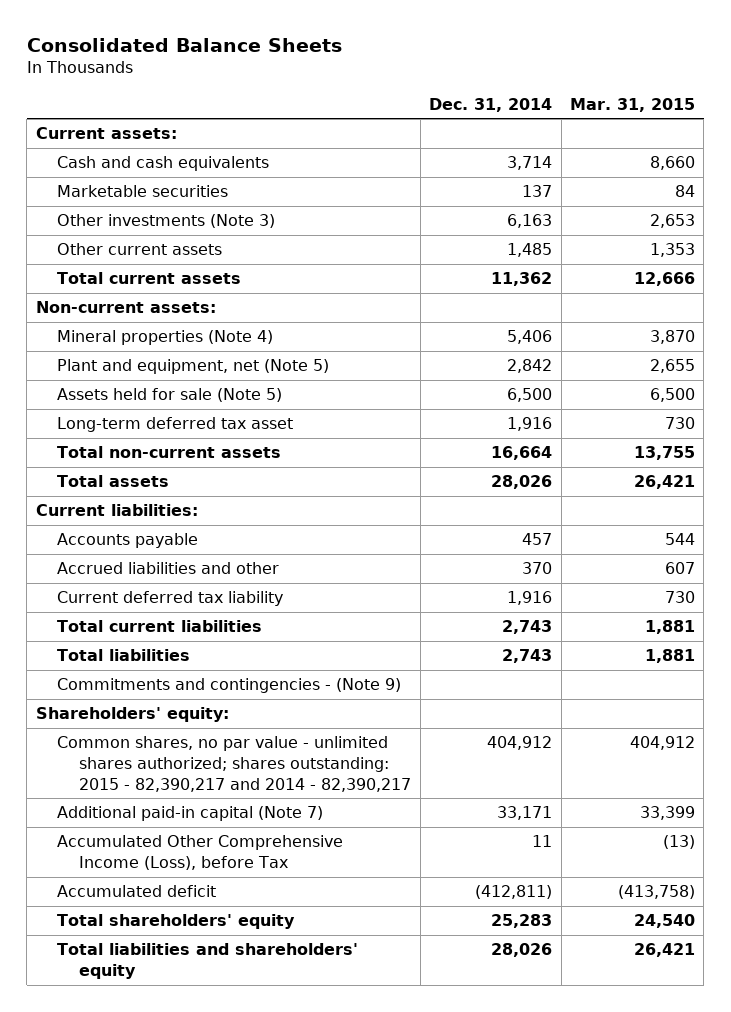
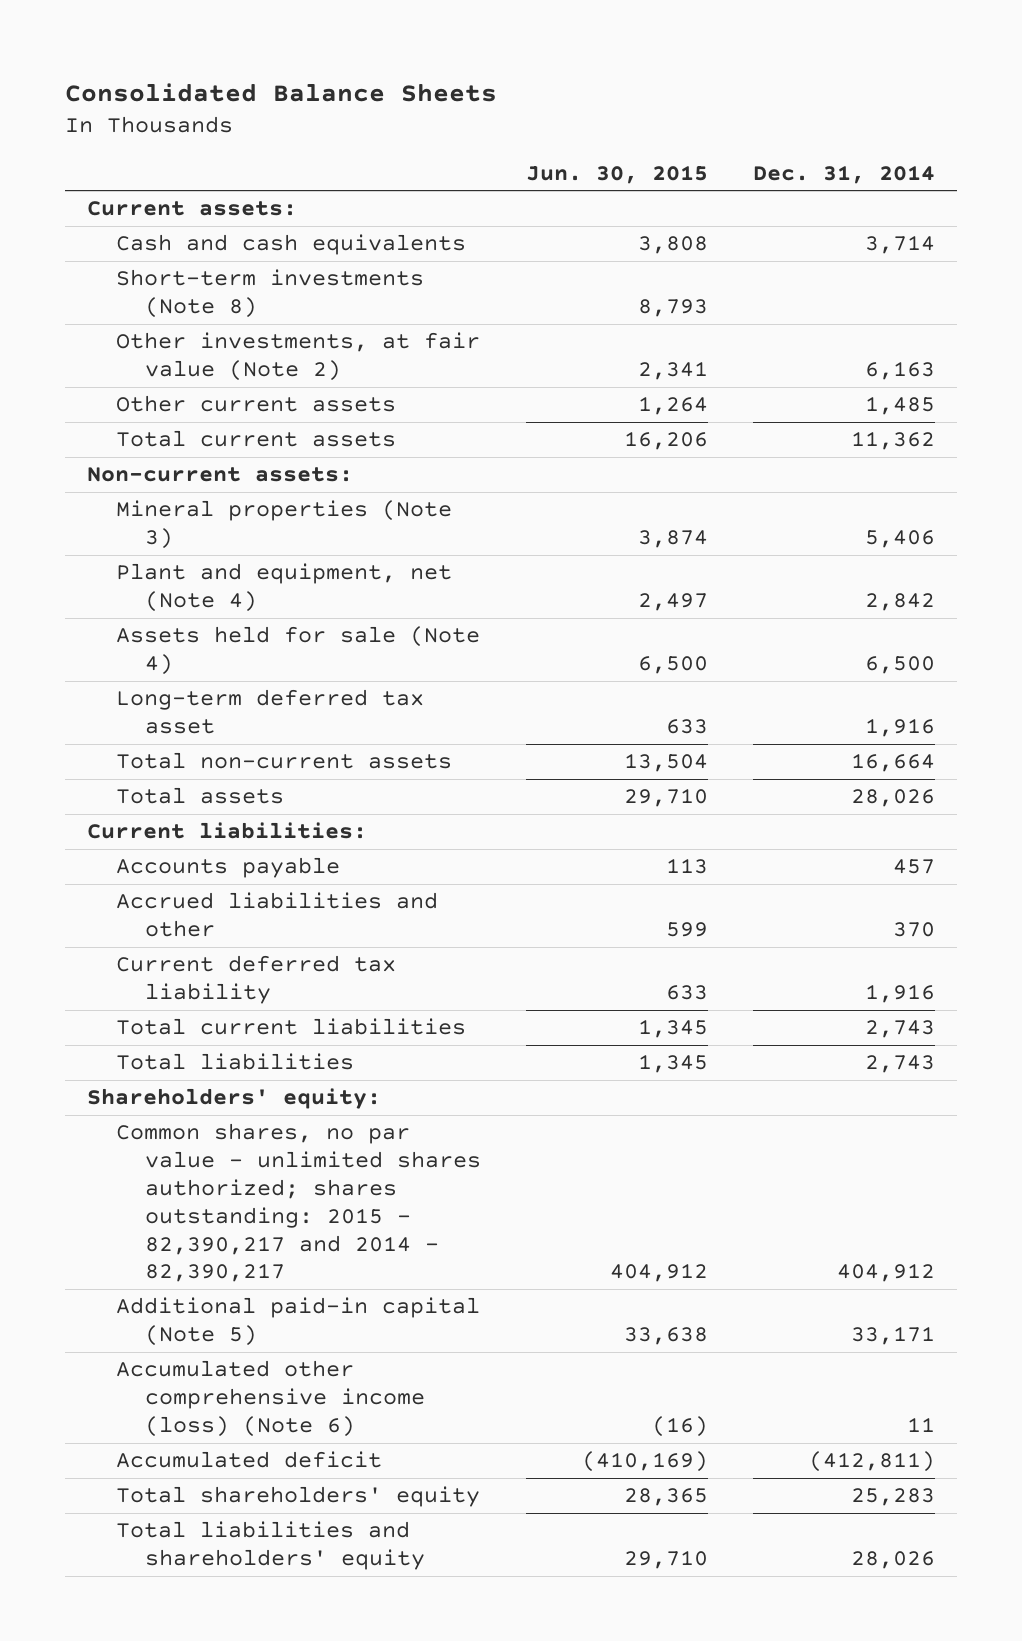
[570,97,696,112] Mar. 31, 2015 -> none
none -> [525,164,708,184] Jun. 30, 2015
[57,185,229,198] Marketable securities -> none
none -> [116,269,425,319] Short-term investments (Note 8)
[57,214,276,229] Other investments (Note 3) -> [116,332,481,382] Other investments, at fair value (Note 2)
[57,330,274,346] Mineral properties (Note 4) -> [116,500,453,550] Mineral properties (Note 3)
[57,359,330,375] Plant and equipment, net (Note 5) -> [116,563,453,613] Plant and equipment, net (Note 4)
[57,388,283,403] Assets held for sale (Note 5) -> [116,626,481,676] Assets held for sale (Note 4)
[57,678,402,694] Commitments and contingencies - (Note 9) -> none
[57,806,324,822] Additional paid-in capital (Note 7) -> [116,1297,481,1347] Additional paid-in capital (Note 5)
[57,835,344,870] Accumulated Other Comprehensive Income (Loss), before Tax -> [116,1360,425,1437] Accumulated other comprehensive income (loss) (Note 6)

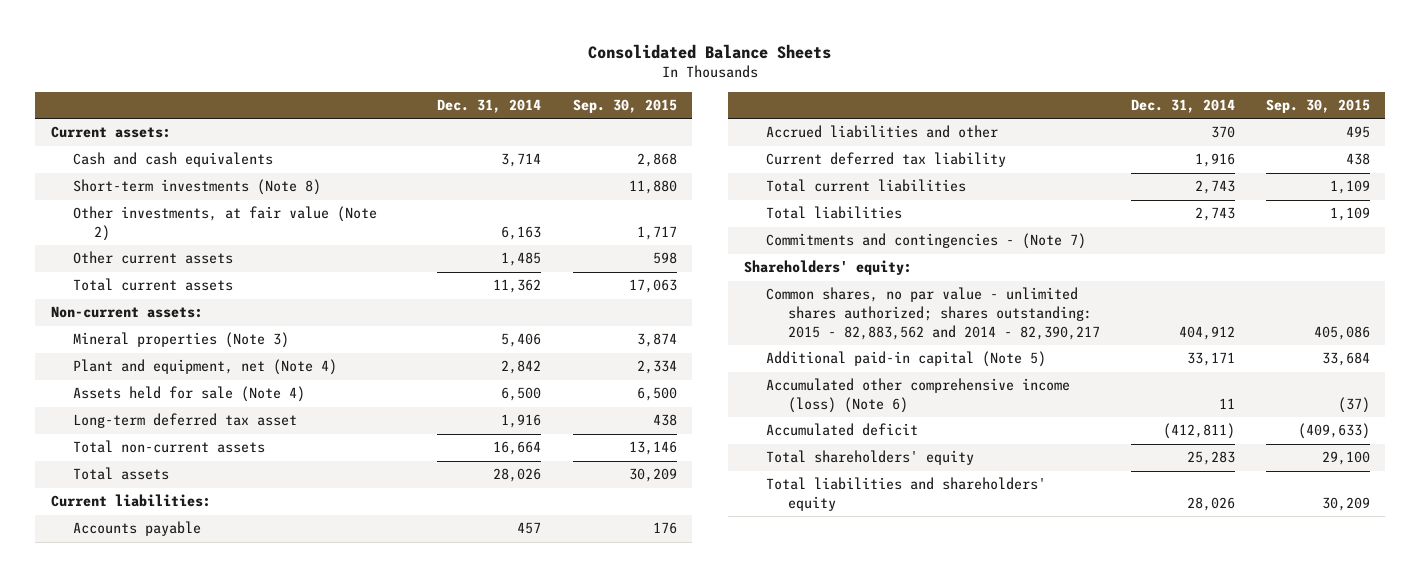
[525,164,708,184] Jun. 30, 2015 -> none
none -> [572,99,677,114] Sep. 30, 2015
none -> [765,233,1086,250] Commitments and contingencies - (Note 7)
[116,1123,481,1283] Common shares, no par value - unlimited shares authorized; shares outstanding: 2015 - 82,390,217 and 2014 - 82,390,217 -> [765,287,1100,340] Common shares, no par value - unlimited shares authorized; shares outstanding: 2015 - 82,883,562 and 2014 - 82,390,217

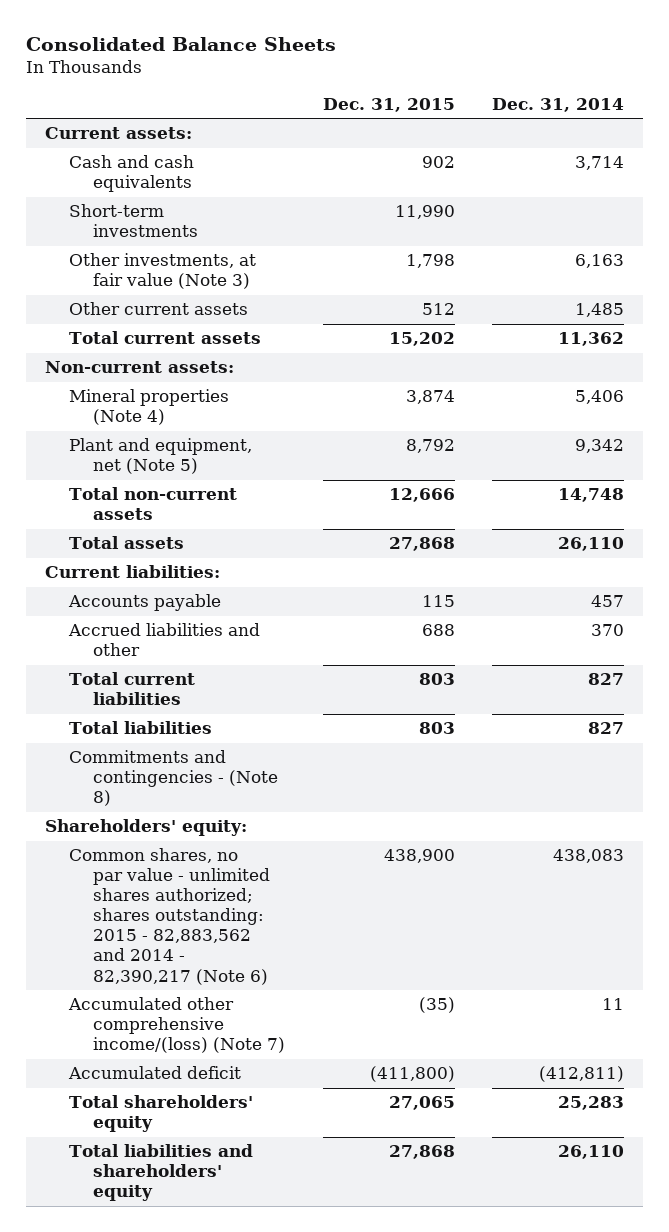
[572,99,677,114] Sep. 30, 2015 -> none
none -> [322,97,455,112] Dec. 31, 2015
[72,179,321,196] Short-term investments (Note 8) -> [68,204,198,238] Short-term investments
[72,206,377,242] Other investments, at fair value (Note 2) -> [68,253,256,290] Other investments, at fair value (Note 3)
[72,386,305,403] Assets held for sale (Note 4) -> none
[72,413,297,429] Long-term deferred tax asset -> none
[72,332,289,349] Mineral properties (Note 3) -> [68,389,229,426] Mineral properties (Note 4)
[72,359,337,376] Plant and equipment, net (Note 4) -> [68,438,252,475] Plant and equipment, net (Note 5)
[501,360,542,375] 2,842 -> [575,439,625,454] 9,342
[493,441,542,456] 16,664 -> [558,488,625,503] 14,748
[493,468,542,483] 28,026 -> [558,537,625,552] 26,110
[765,152,1006,168] Current deferred tax liability -> none
[1194,180,1235,195] 2,743 -> [588,673,625,686] 827
[1194,207,1235,222] 2,743 -> [588,722,625,735] 827
[765,233,1086,250] Commitments and contingencies - (Note 7) -> [68,750,278,807] Commitments and contingencies - (Note 8)
[765,351,1046,368] Additional paid-in capital (Note 5) -> none
[765,287,1100,340] Common shares, no par value - unlimited shares authorized; shares outstanding: 2015 - 82,883,562 and 2014 - 82,390,217 -> [68,848,270,985] Common shares, no par value - unlimited shares authorized; shares outstanding: 2015 - 82,883,562 and 2014 - 82,390,217 (Note 6)
[1178,325,1235,340] 404,912 -> [553,849,625,864] 438,083
[765,378,1070,414] Accumulated other comprehensive income (loss) (Note 6) -> [67,997,285,1054] Accumulated other comprehensive income/(loss) (Note 7)
[1186,497,1235,512] 28,026 -> [558,1145,625,1160] 26,110

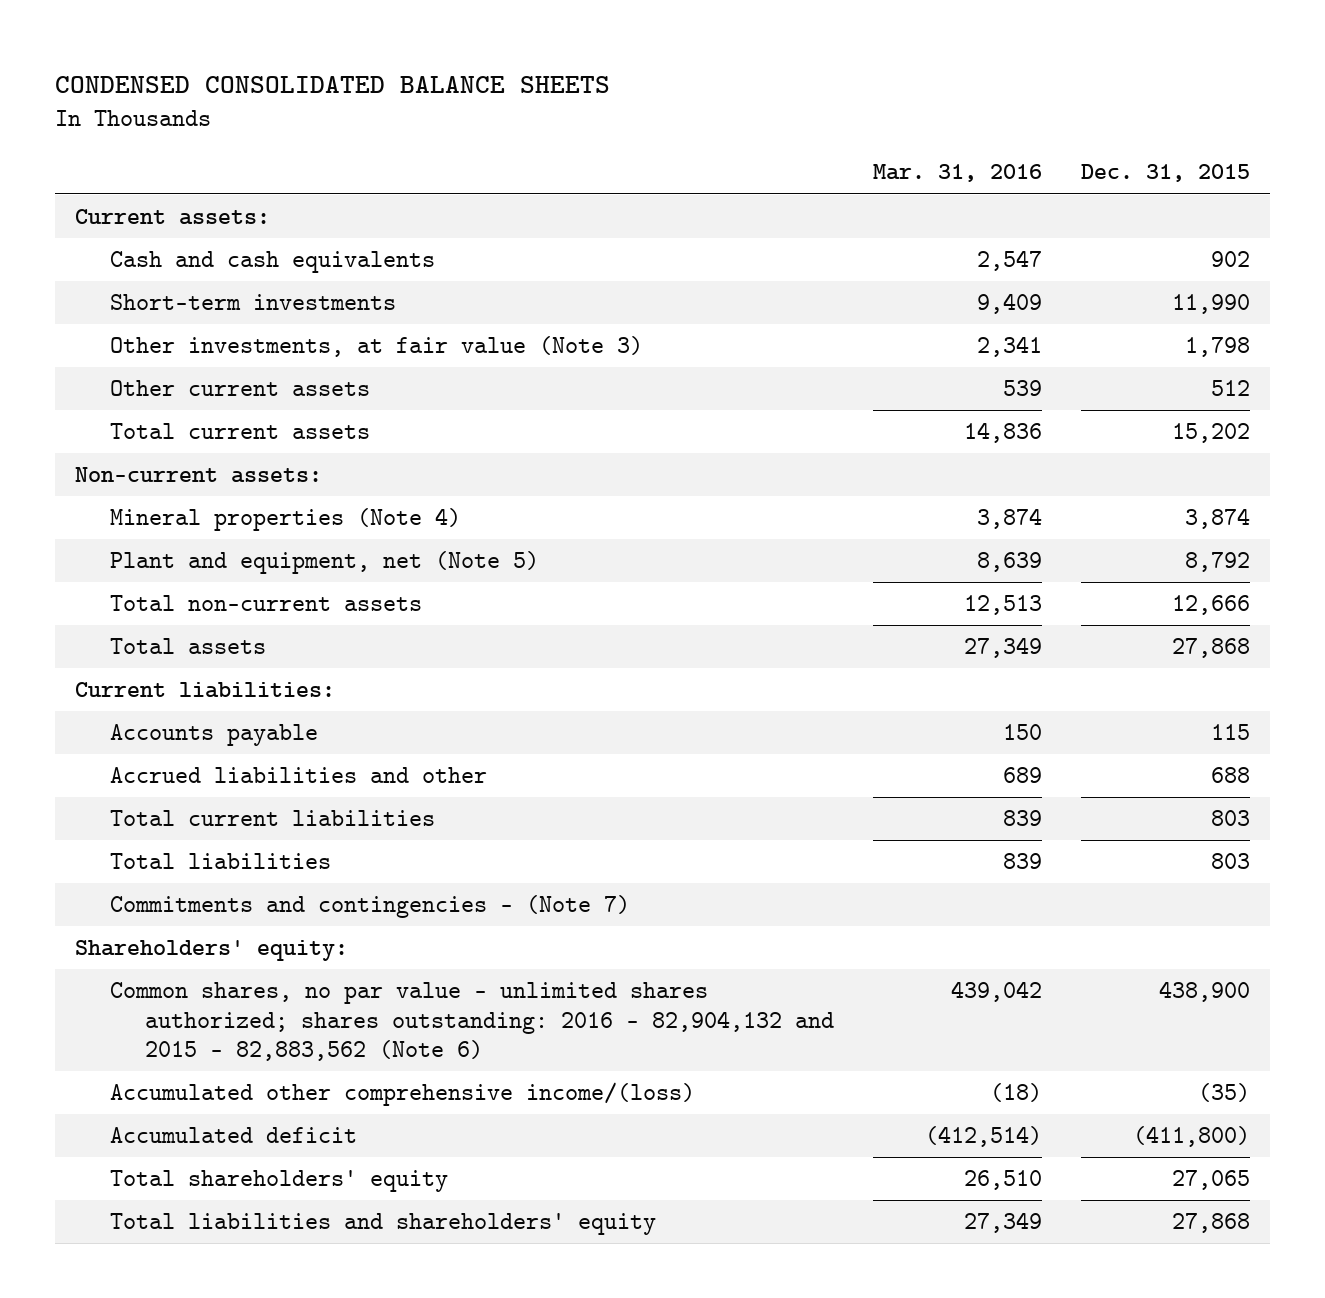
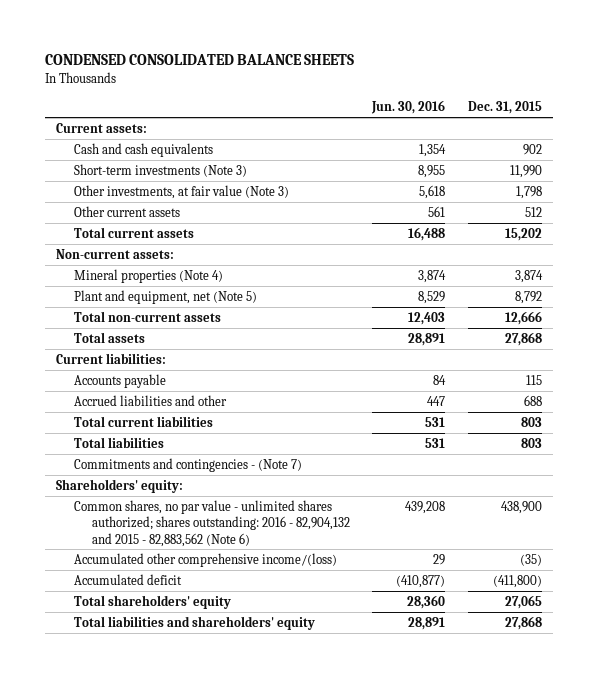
[873,164,1043,183] Mar. 31, 2016 -> none
none -> [371,100,446,115] Jun. 30, 2016
[109,294,396,311] Short-term investments -> [74,163,248,177] Short-term investments (Note 3)

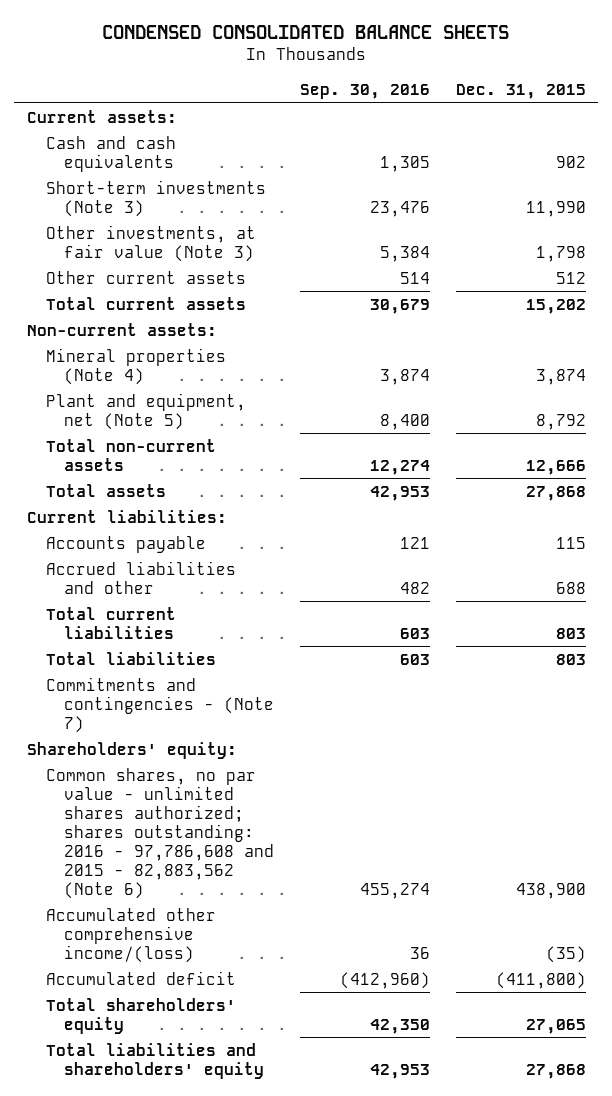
[371,100,446,115] Jun. 30, 2016 -> none
none -> [299,84,430,100] Sep. 30, 2016
[74,499,351,547] Common shares, no par value - unlimited shares authorized; shares outstanding: 2016 - 82,904,132 and 2015 - 82,883,562 (Note 6) -> [45,767,275,899] Common shares, no par value - unlimited shares authorized; shares outstanding: 2016 - 97,786,608 and 2015 - 82,883,562 (Note 6)

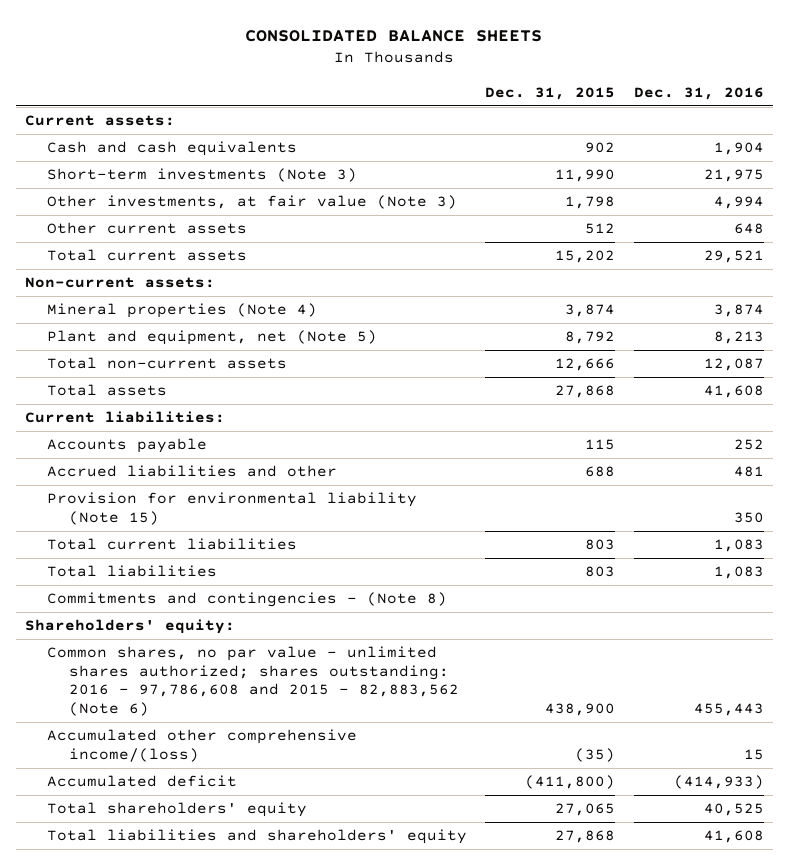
[102,24,510,39] CONDENSED CONSOLIDATED BALANCE SHEETS -> [245,29,543,42] CONSOLIDATED BALANCE SHEETS
[299,84,430,100] Sep. 30, 2016 -> none
none -> [633,86,764,100] Dec. 31, 2016
none -> [46,492,417,525] Provision for environmental liability (Note 15)
[45,676,275,733] Commitments and contingencies - (Note 7) -> [46,592,447,608] Commitments and contingencies - (Note 8)

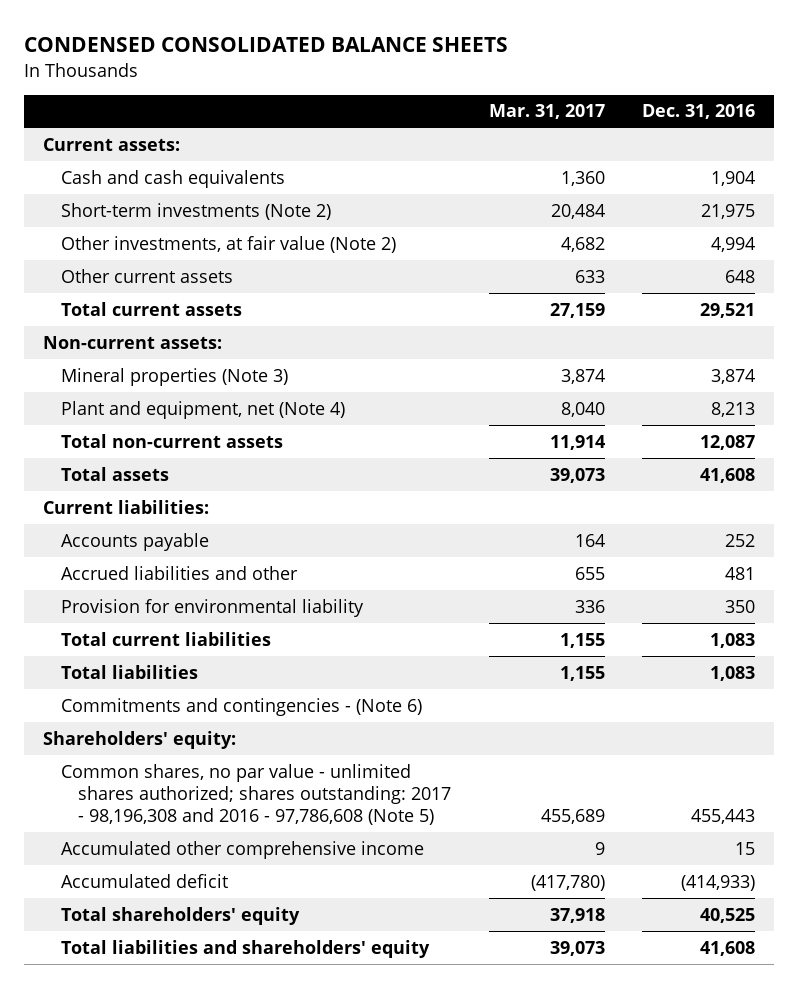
[245,29,543,42] CONSOLIDATED BALANCE SHEETS -> [24,37,509,53] CONDENSED CONSOLIDATED BALANCE SHEETS
[485,86,616,100] Dec. 31, 2015 -> none
none -> [488,104,605,120] Mar. 31, 2017
[46,168,357,183] Short-term investments (Note 3) -> [60,202,331,220] Short-term investments (Note 2)
[46,195,457,210] Other investments, at fair value (Note 3) -> [60,235,396,253] Other investments, at fair value (Note 2)
[46,303,317,319] Mineral properties (Note 4) -> [60,367,288,386] Mineral properties (Note 3)
[46,330,377,346] Plant and equipment, net (Note 5) -> [60,400,345,419] Plant and equipment, net (Note 4)
[46,492,417,525] Provision for environmental liability (Note 15) -> [60,598,364,617] Provision for environmental liability
[46,592,447,608] Commitments and contingencies - (Note 8) -> [60,697,422,716] Commitments and contingencies - (Note 6)
[46,646,459,716] Common shares, no par value - unlimited shares authorized; shares outstanding: 2016 - 97,786,608 and 2015 - 82,883,562 (Note 6) -> [60,763,452,826] Common shares, no par value - unlimited shares authorized; shares outstanding: 2017 - 98,196,308 and 2016 - 97,786,608 (Note 5)
[46,729,357,762] Accumulated other comprehensive income/(loss) -> [60,840,424,859] Accumulated other comprehensive income

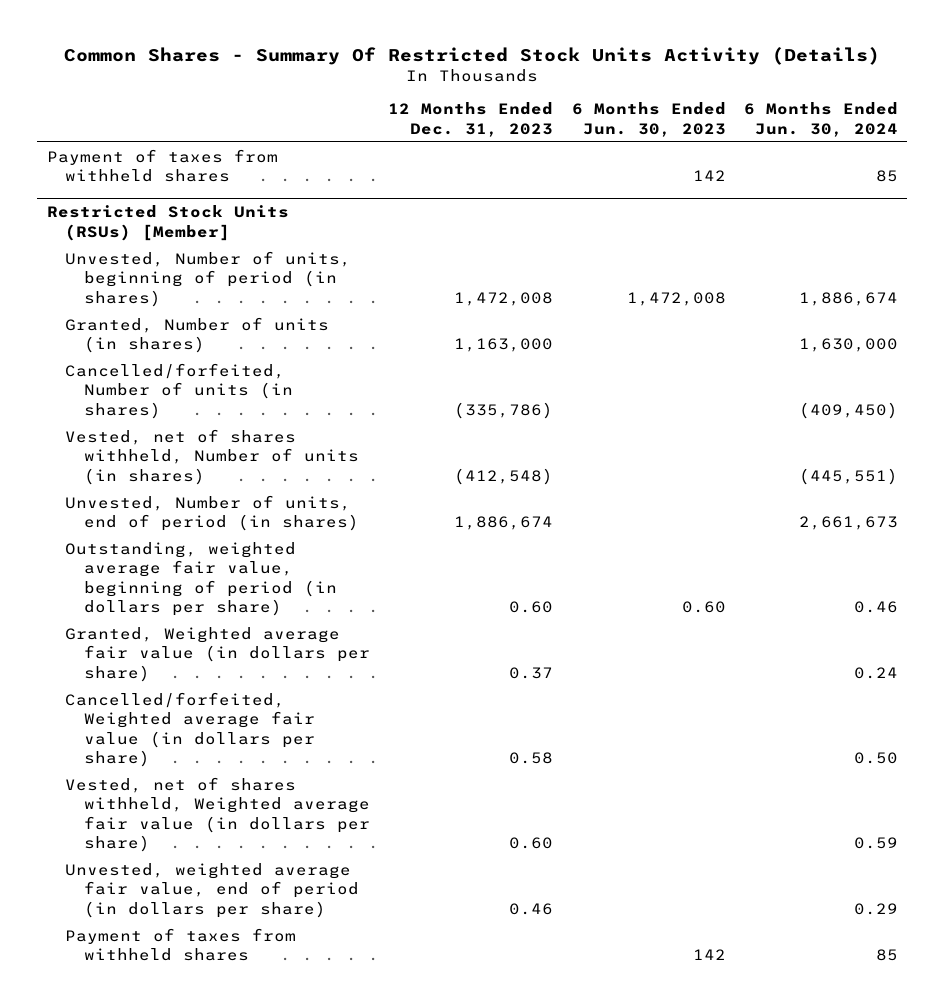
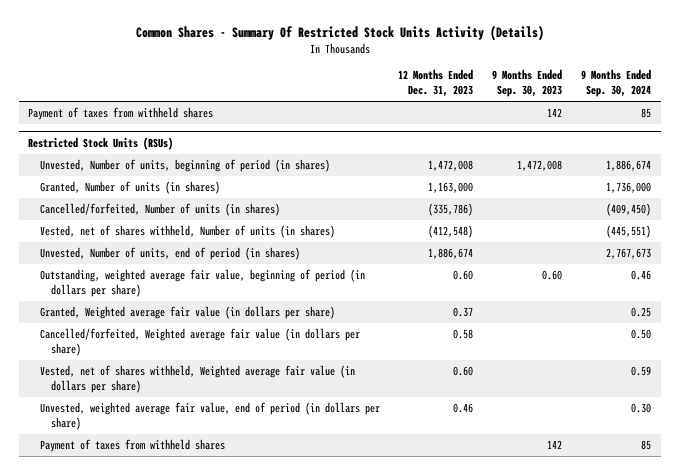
[571,102,726,137] 6 Months Ended Jun. 30, 2023 -> none
[744,102,899,137] 6 Months Ended Jun. 30, 2024 -> none
none -> [492,69,563,98] 9 Months Ended Sep. 30, 2023
none -> [581,69,652,98] 9 Months Ended Sep. 30, 2024
[46,205,289,241] Restricted Stock Units (RSUs) [Member] -> [28,136,174,150] Restricted Stock Units (RSUs)

